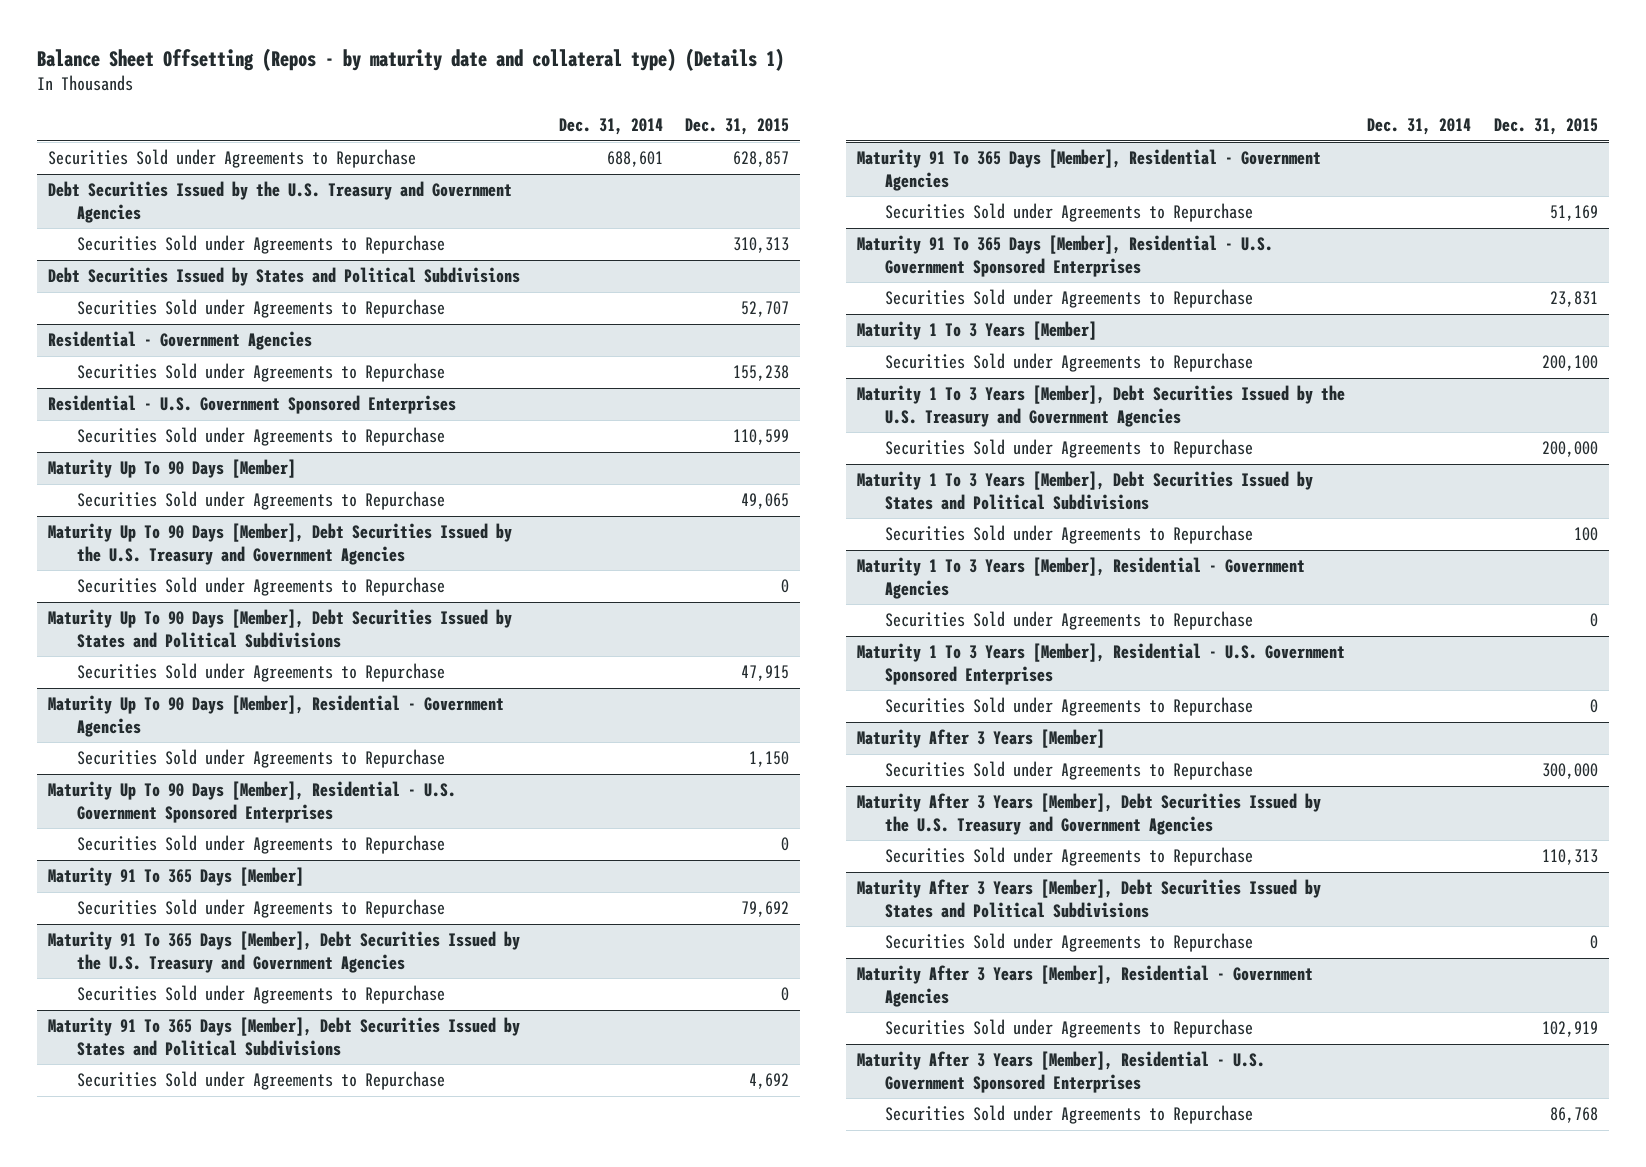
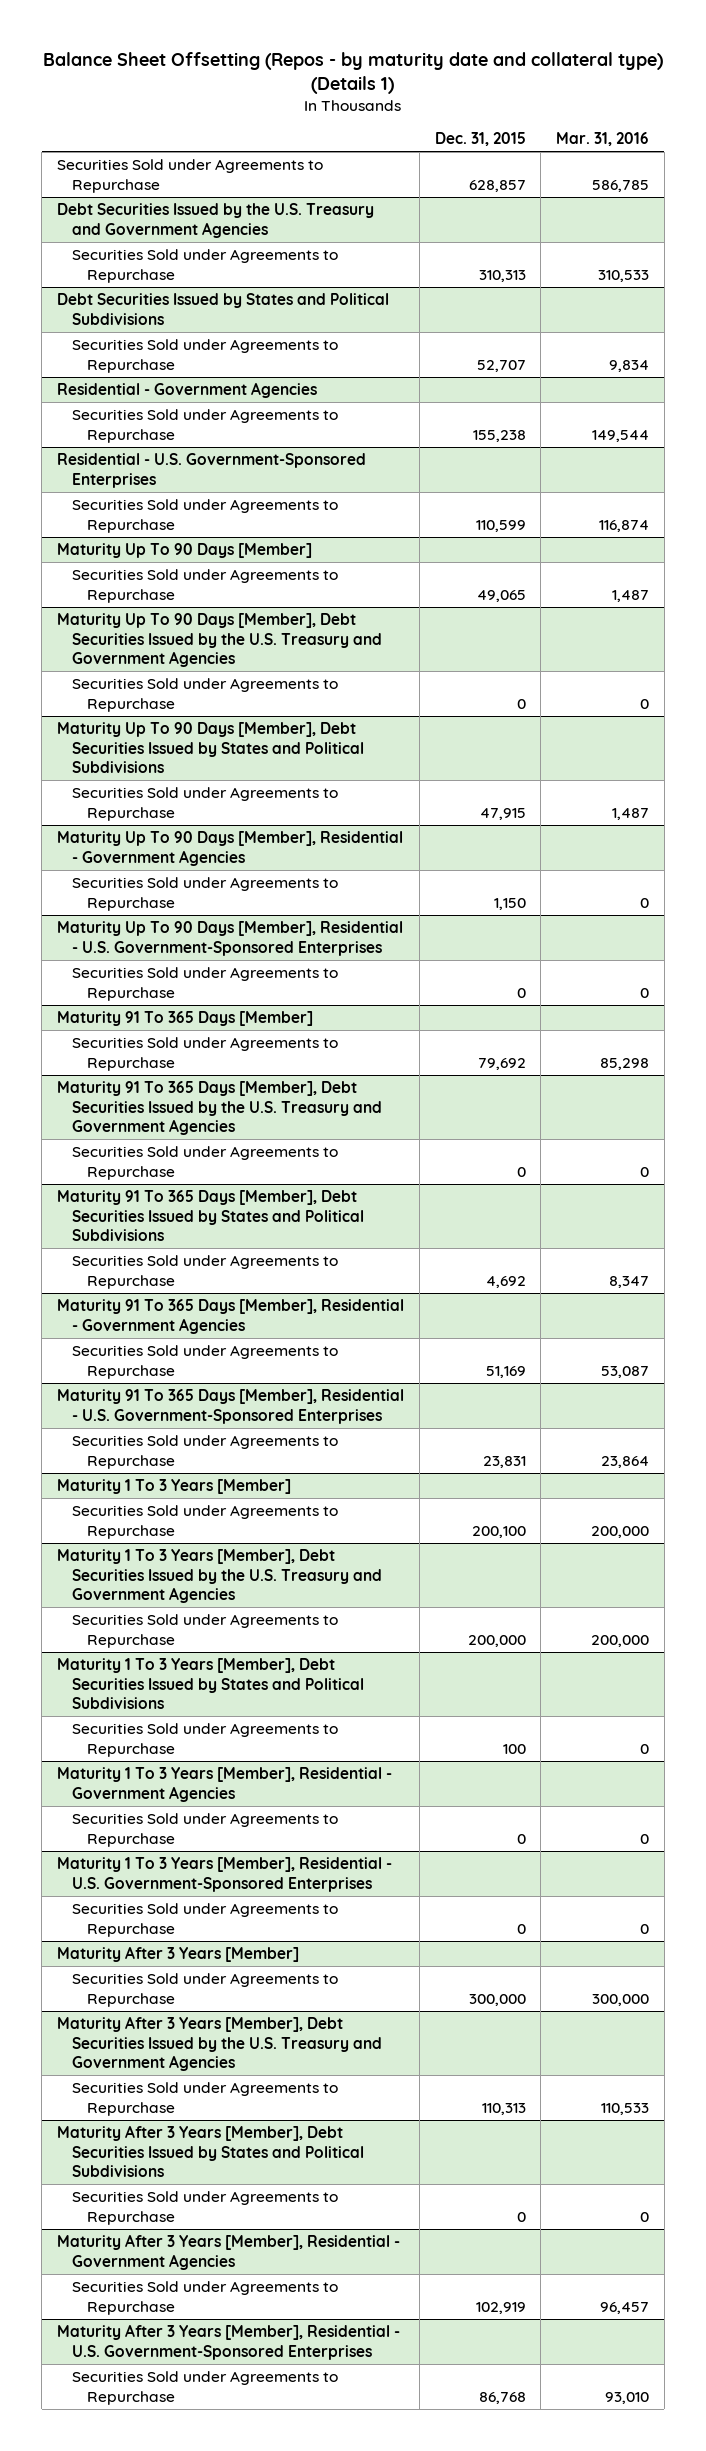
[558,117,663,135] Dec. 31, 2014 -> none
none -> [556,132,650,147] Mar. 31, 2016
[48,395,457,415] Residential - U.S. Government Sponsored Enterprises -> [57,453,367,488] Residential - U.S. Government-Sponsored Enterprises
[48,781,457,823] Maturity Up To 90 Days [Member], Residential - U.S. Government Sponsored Enterprises -> [57,921,404,956] Maturity Up To 90 Days [Member], Residential - U.S. Government-Sponsored Enterprises
[856,235,1273,277] Maturity 91 To 365 Days [Member], Residential - U.S. Government Sponsored Enterprises -> [57,1389,405,1424] Maturity 91 To 365 Days [Member], Residential - U.S. Government-Sponsored Enterprises
[856,643,1345,685] Maturity 1 To 3 Years [Member], Residential - U.S. Government Sponsored Enterprises -> [57,1857,393,1892] Maturity 1 To 3 Years [Member], Residential - U.S. Government-Sponsored Enterprises
[856,1051,1265,1093] Maturity After 3 Years [Member], Residential - U.S. Government Sponsored Enterprises -> [57,2324,401,2360] Maturity After 3 Years [Member], Residential - U.S. Government-Sponsored Enterprises

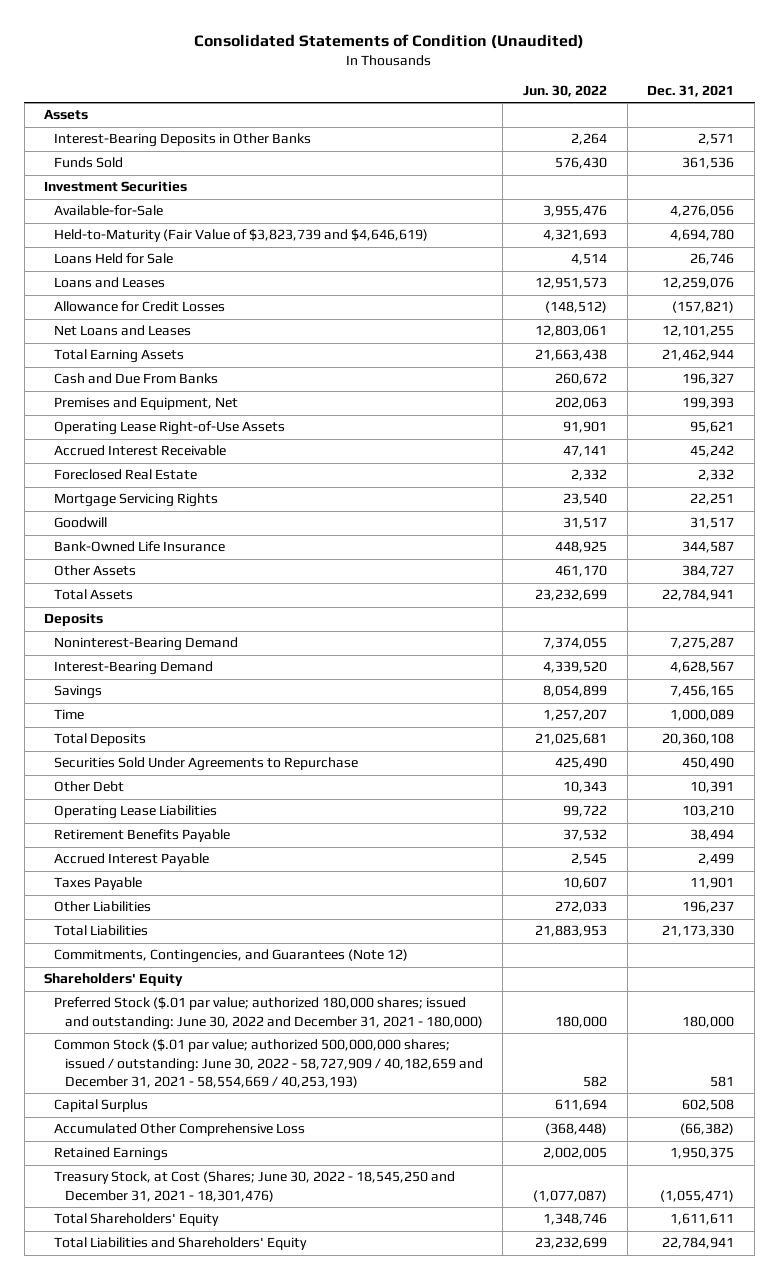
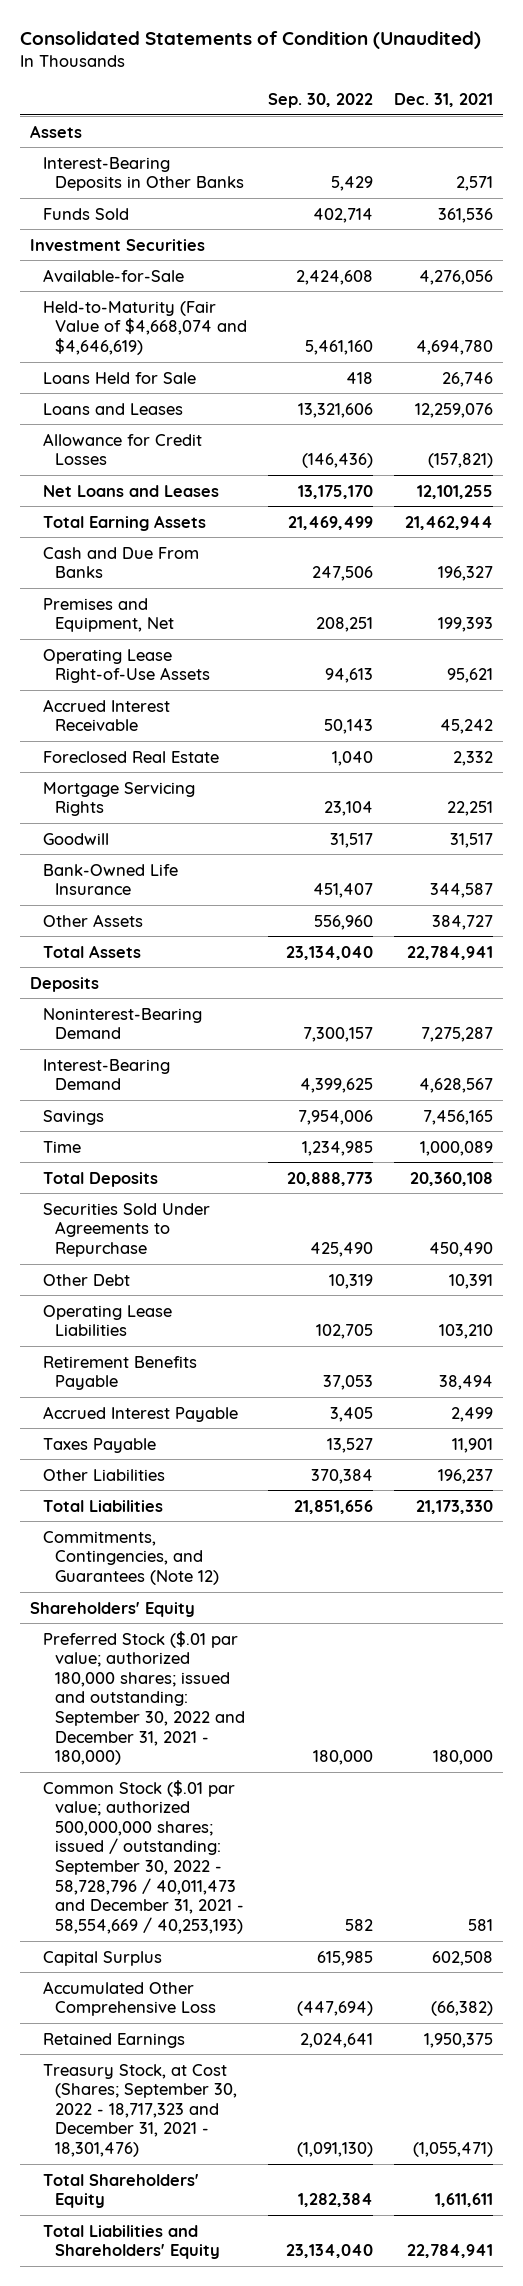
[523,85,608,98] Jun. 30, 2022 -> none
none -> [268,93,374,109] Sep. 30, 2022
[54,229,429,243] Held-to-Maturity (Fair Value of $3,823,739 and $4,646,619) -> [42,300,248,355] Held-to-Maturity (Fair Value of $4,668,074 and $4,646,619)
[54,997,483,1030] Preferred Stock ($.01 par value; authorized 180,000 shares; issued and outstanding: June 30, 2022 and December 31, 2021 - 180,000) -> [42,1630,246,1766] Preferred Stock ($.01 par value; authorized 180,000 shares; issued and outstanding: September 30, 2022 and December 31, 2021 - 180,000)
[54,1039,483,1088] Common Stock ($.01 par value; authorized 500,000,000 shares; issued / outstanding: June 30, 2022 - 58,727,909 / 40,182,659 and December 31, 2021 - 58,554,669 / 40,253,193) -> [42,1779,245,1934] Common Stock ($.01 par value; authorized 500,000,000 shares; issued / outstanding: September 30, 2022 - 58,728,796 / 40,011,473 and December 31, 2021 - 58,554,669 / 40,253,193)
[54,1171,456,1202] Treasury Stock, at Cost (Shares; June 30, 2022 - 18,545,250 and December 31, 2021 - 18,301,476) -> [42,2063,238,2157] Treasury Stock, at Cost (Shares; September 30, 2022 - 18,717,323 and December 31, 2021 - 18,301,476)

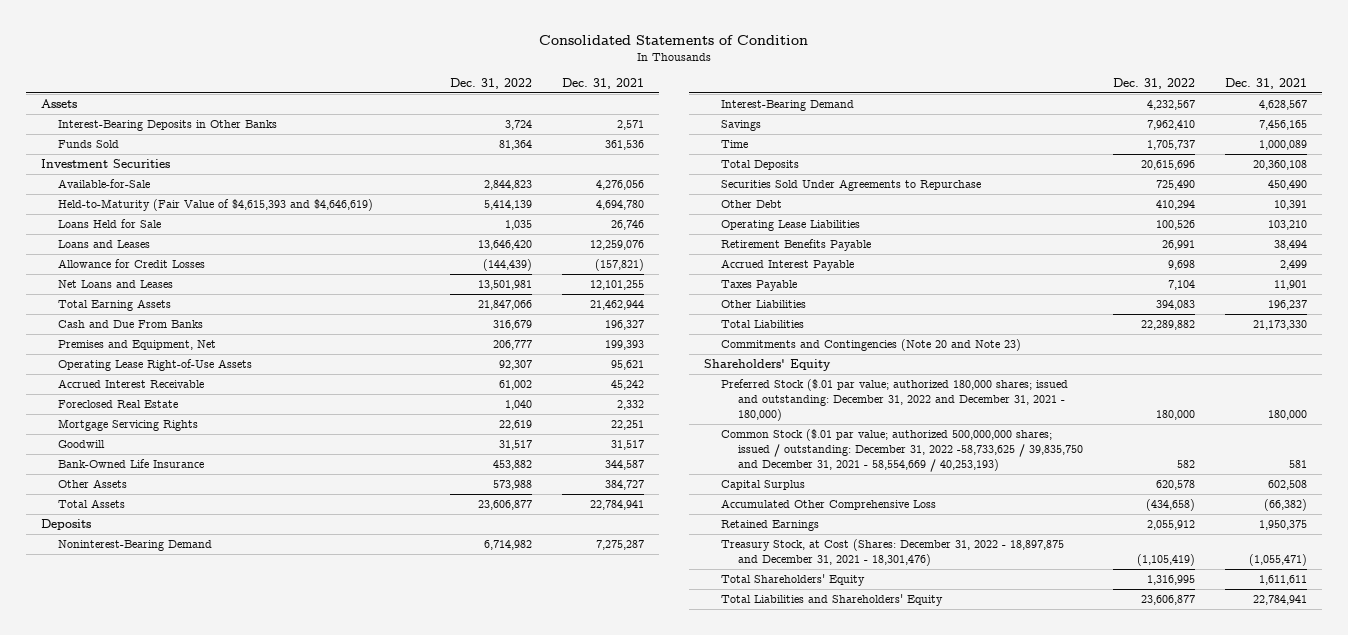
[19,31,481,50] Consolidated Statements of Condition (Unaudited) -> [538,34,808,45] Consolidated Statements of Condition
[268,93,374,109] Sep. 30, 2022 -> none
none -> [449,78,532,90] Dec. 31, 2022
[42,300,248,355] Held-to-Maturity (Fair Value of $4,668,074 and $4,646,619) -> [58,198,374,211] Held-to-Maturity (Fair Value of $4,615,393 and $4,646,619)
[42,1530,220,1585] Commitments, Contingencies, and Guarantees (Note 12) -> [720,338,1021,351] Commitments and Contingencies (Note 20 and Note 23)
[42,1630,246,1766] Preferred Stock ($.01 par value; authorized 180,000 shares; issued and outstanding: September 30, 2022 and December 31, 2021 - 180,000) -> [720,378,1068,421] Preferred Stock ($.01 par value; authorized 180,000 shares; issued and outstanding: December 31, 2022 and December 31, 2021 - 180,000)
[42,1779,245,1934] Common Stock ($.01 par value; authorized 500,000,000 shares; issued / outstanding: September 30, 2022 - 58,728,796 / 40,011,473 and December 31, 2021 - 58,554,669 / 40,253,193) -> [720,428,1083,472] Common Stock ($.01 par value; authorized 500,000,000 shares; issued / outstanding: December 31, 2022 -58,733,625 / 39,835,750 and December 31, 2021 - 58,554,669 / 40,253,193)
[42,2063,238,2157] Treasury Stock, at Cost (Shares; September 30, 2022 - 18,717,323 and December 31, 2021 - 18,301,476) -> [720,538,1064,566] Treasury Stock, at Cost (Shares: December 31, 2022 - 18,897,875 and December 31, 2021 - 18,301,476)

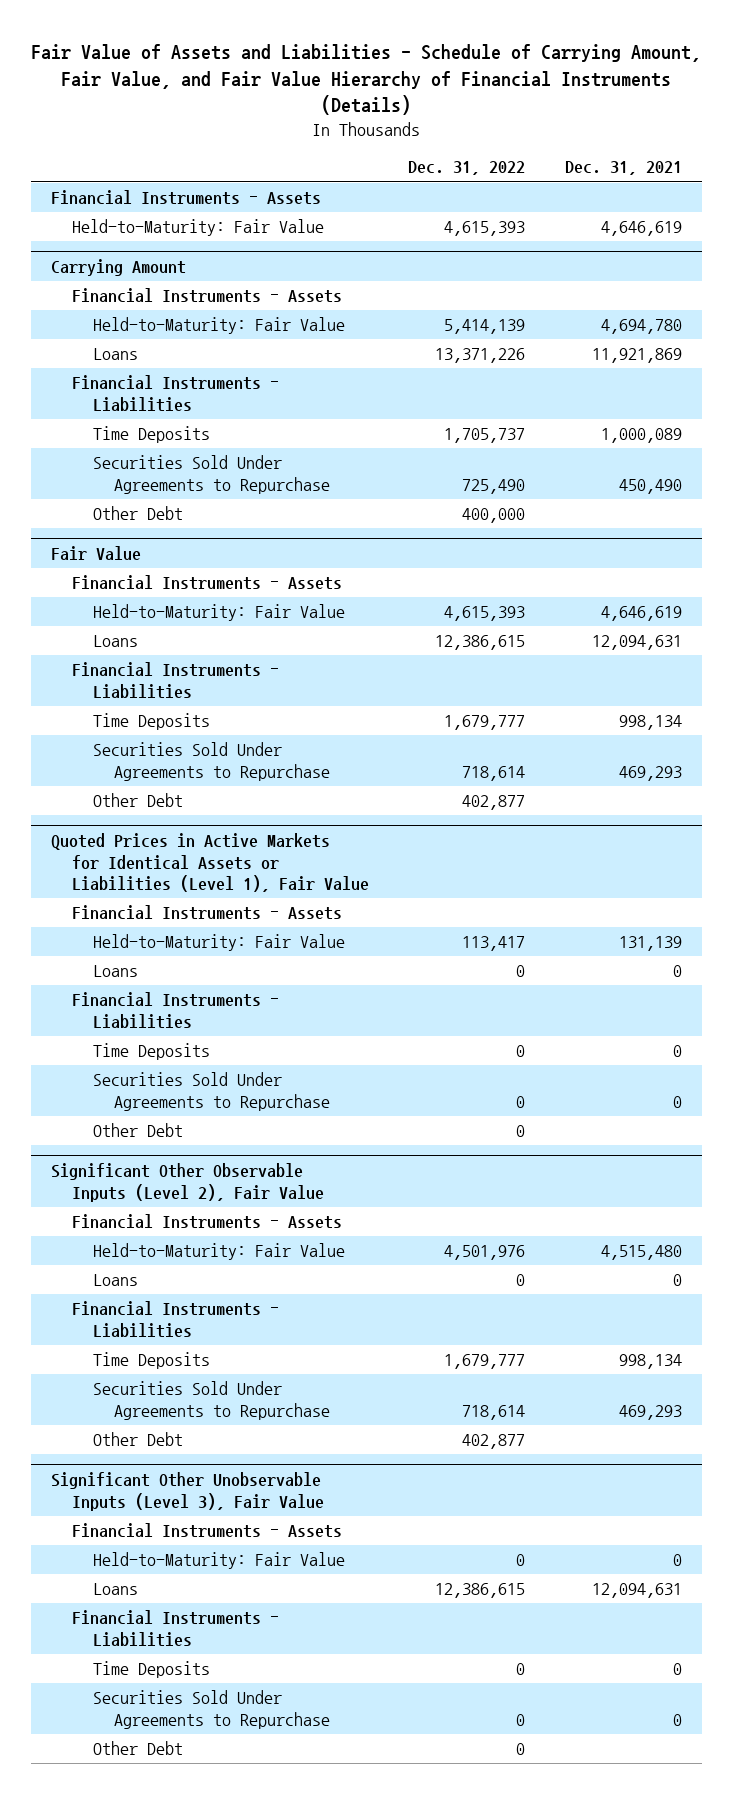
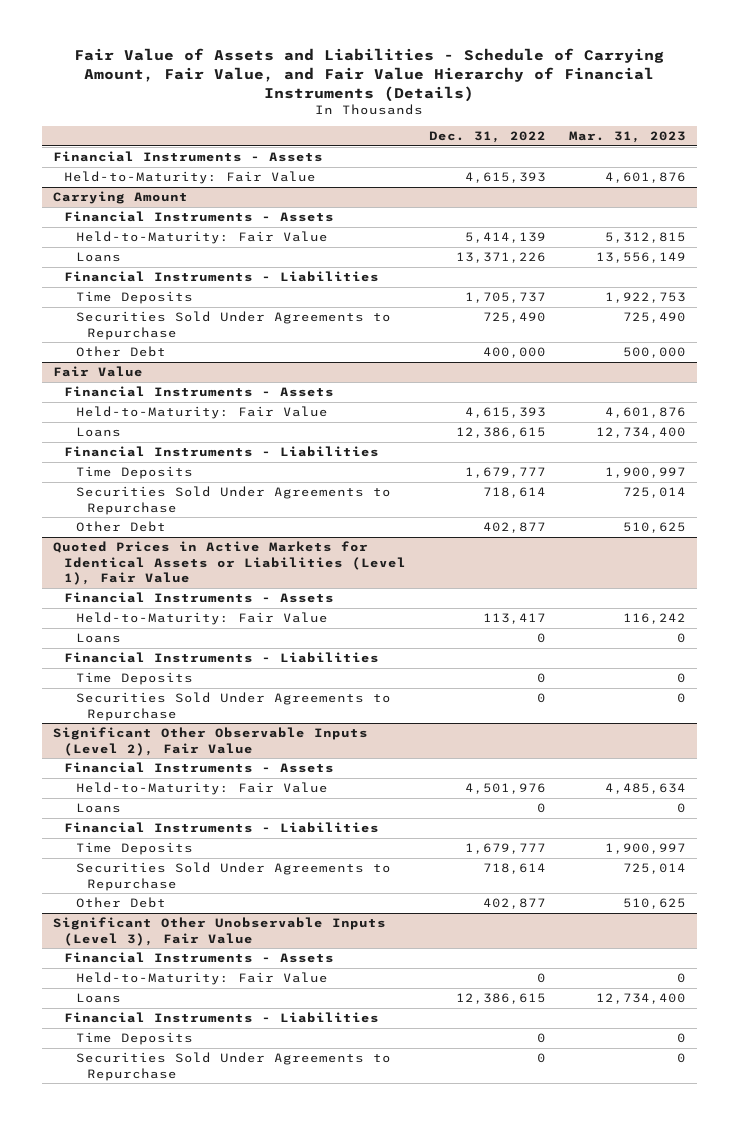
[564,161,682,176] Dec. 31, 2021 -> none
none -> [568,131,686,144] Mar. 31, 2023
[92,1123,183,1138] Other Debt -> none
[92,1741,183,1756] Other Debt -> none

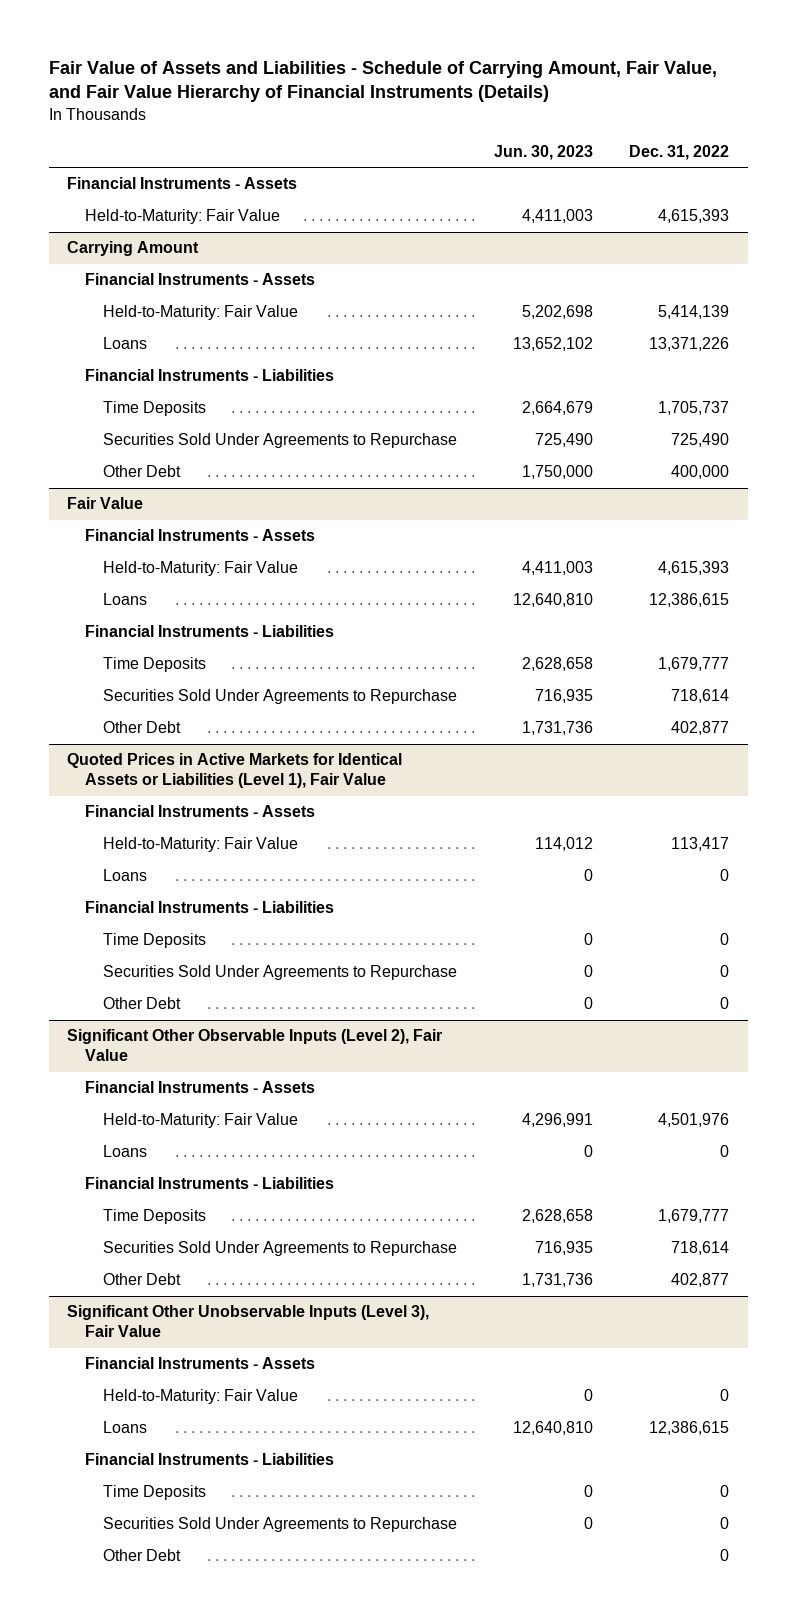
[568,131,686,144] Mar. 31, 2023 -> none
none -> [493,144,593,160] Jun. 30, 2023
none -> [103,997,182,1010] Other Debt
none -> [103,1549,182,1562] Other Debt

